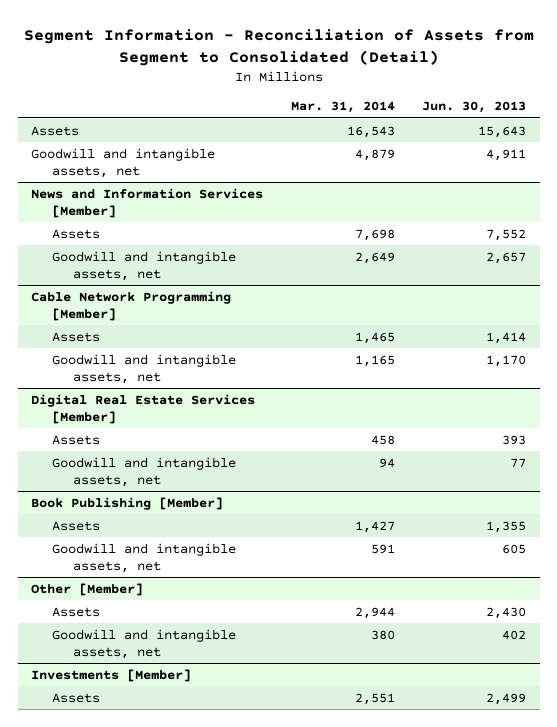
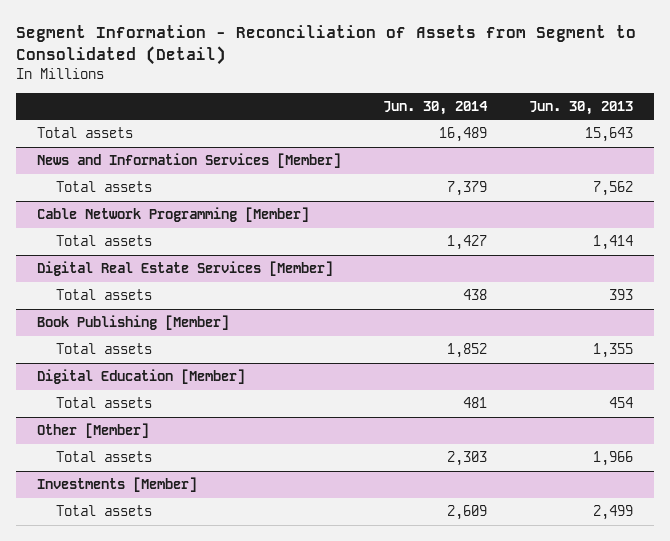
[290,101,395,114] Mar. 31, 2014 -> none
none -> [383,100,489,115] Jun. 30, 2014
[31,147,216,178] Goodwill and intangible assets, net -> none
[31,125,80,136] Assets -> [37,127,134,139] Total assets
[51,250,236,281] Goodwill and intangible assets, net -> none
[51,228,100,239] Assets -> [56,181,153,193] Total assets
[486,228,527,241] 7,552 -> [593,181,634,197] 7,562
[51,353,236,384] Goodwill and intangible assets, net -> none
[51,331,100,342] Assets -> [56,235,153,247] Total assets
[51,456,236,487] Goodwill and intangible assets, net -> none
[51,434,100,445] Assets -> [56,289,153,301] Total assets
[51,542,236,573] Goodwill and intangible assets, net -> none
[51,520,100,531] Assets -> [56,343,153,355] Total assets
none -> [37,369,246,385] Digital Education [Member]
none -> [56,397,153,409] Total assets
[51,628,236,659] Goodwill and intangible assets, net -> none
[51,606,100,617] Assets -> [56,451,153,463] Total assets
[486,606,527,619] 2,430 -> [593,451,634,467] 1,966
[51,692,100,703] Assets -> [56,505,153,517] Total assets

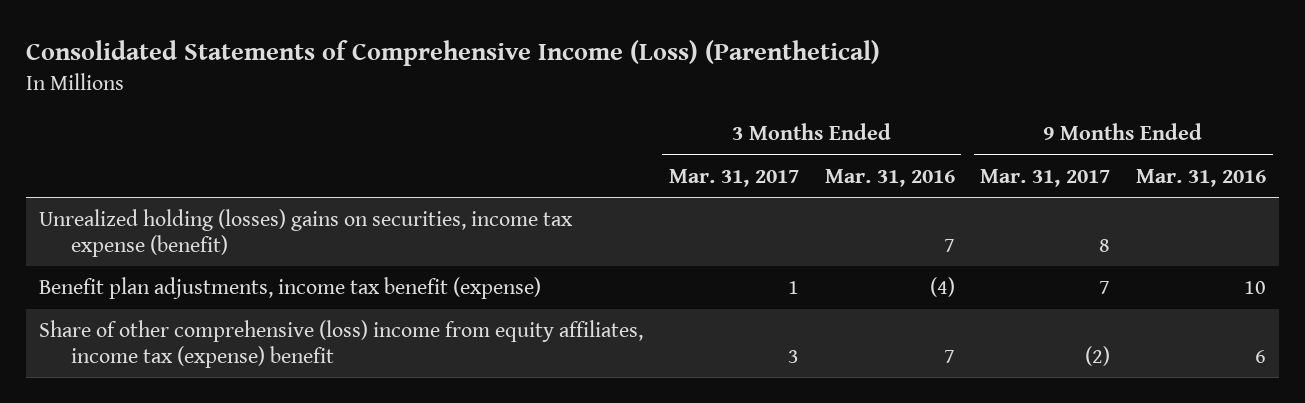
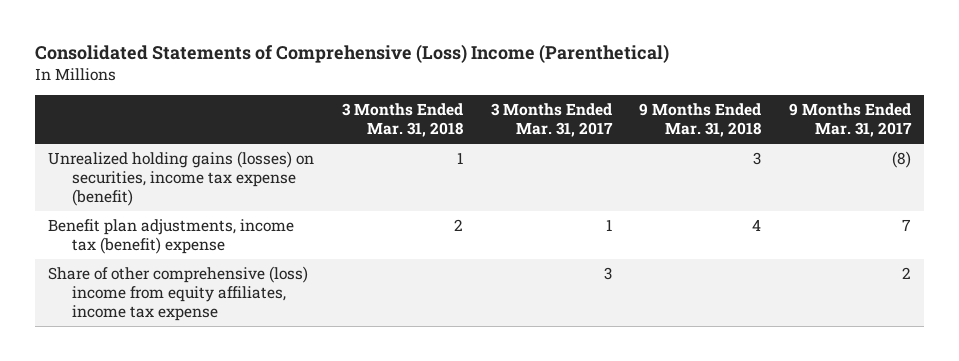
[25,40,880,67] Consolidated Statements of Comprehensive Income (Loss) (Parenthetical) -> [34,43,669,63] Consolidated Statements of Comprehensive (Loss) Income (Parenthetical)
[824,168,955,187] Mar. 31, 2016 -> none
[1136,168,1267,187] Mar. 31, 2016 -> none
none -> [342,103,464,138] 3 Months Ended Mar. 31, 2018
none -> [639,103,762,138] 9 Months Ended Mar. 31, 2018
[38,209,573,257] Unrealized holding (losses) gains on securities, income tax expense (benefit) -> [48,151,315,206] Unrealized holding gains (losses) on securities, income tax expense (benefit)
[1099,238,1111,252] 8 -> [891,151,911,169] (8)
[38,277,541,300] Benefit plan adjustments, income tax benefit (expense) -> [48,219,295,254] Benefit plan adjustments, income tax (benefit) expense
[38,320,643,368] Share of other comprehensive (loss) income from equity affiliates, income tax (expense) benefit -> [48,266,309,321] Share of other comprehensive (loss) income from equity affiliates, income tax expense
[1085,345,1111,366] (2) -> [901,267,911,280] 2

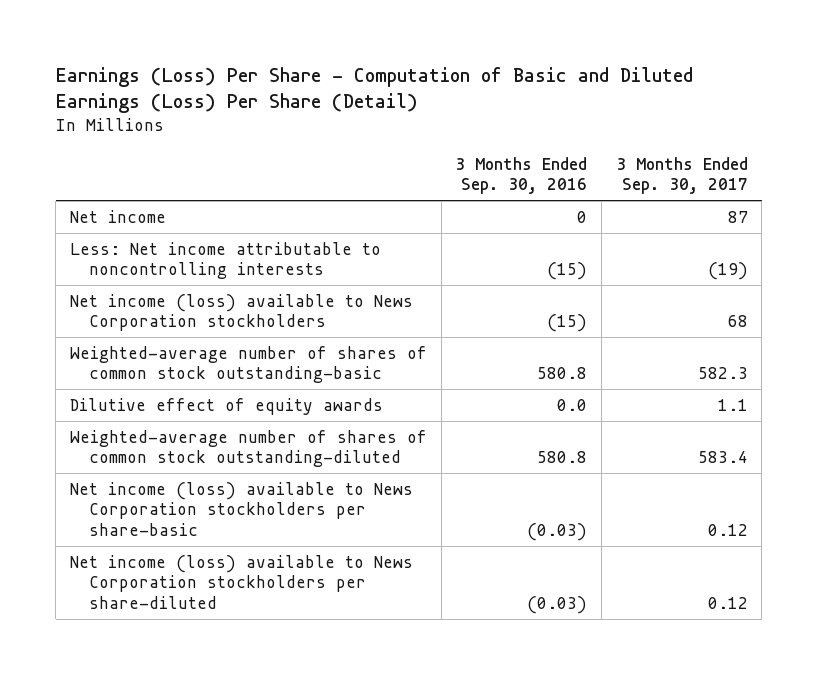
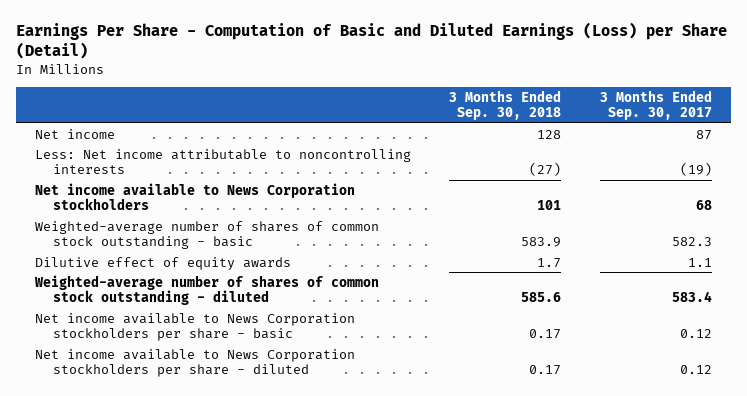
[55,66,693,114] Earnings (Loss) Per Share - Computation of Basic and Diluted Earnings (Loss) Per Share (Detail) -> [16,22,728,60] Earnings Per Share - Computation of Basic and Diluted Earnings (Loss) per Share (Detail)
[455,156,588,195] 3 Months Ended Sep. 30, 2016 -> none
none -> [449,89,562,121] 3 Months Ended Sep. 30, 2018
[69,293,413,332] Net income (loss) available to News Corporation stockholders -> [35,182,356,211] Net income available to News Corporation stockholders
[69,345,427,384] Weighted-average number of shares of common stock outstanding-basic -> [35,220,380,250] Weighted-average number of shares of common stock outstanding - basic
[69,429,427,468] Weighted-average number of shares of common stock outstanding-diluted -> [34,274,380,306] Weighted-average number of shares of common stock outstanding - diluted
[69,481,413,537] Net income (loss) available to News Corporation stockholders per share-basic -> [35,312,356,342] Net income available to News Corporation stockholders per share - basic
[69,554,413,610] Net income (loss) available to News Corporation stockholders per share-diluted -> [35,348,356,378] Net income available to News Corporation stockholders per share - diluted

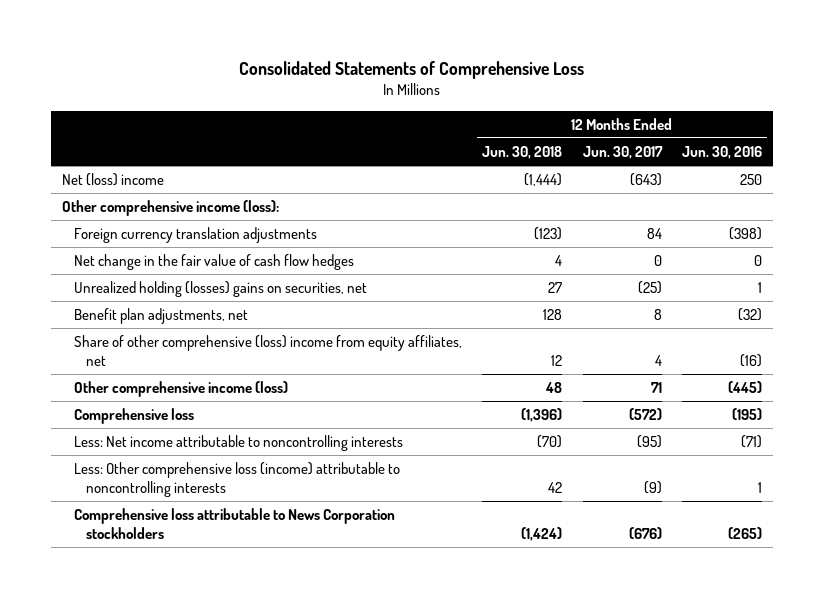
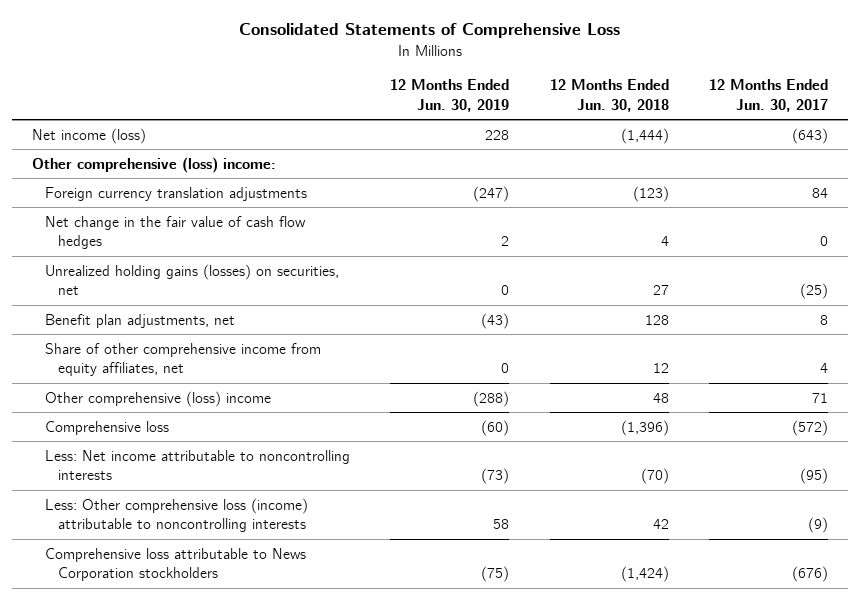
[682,146,763,160] Jun. 30, 2016 -> none
none -> [390,79,510,112] 12 Months Ended Jun. 30, 2019
[61,173,164,187] Net (loss) income -> [32,127,147,144] Net income (loss)
[61,200,279,217] Other comprehensive income (loss): -> [32,156,277,173] Other comprehensive (loss) income:
[73,281,367,298] Unrealized holding (losses) gains on securities, net -> [44,263,339,296] Unrealized holding gains (losses) on securities, net
[73,335,462,366] Share of other comprehensive (loss) income from equity affiliates, net -> [44,342,321,377] Share of other comprehensive income from equity affiliates, net
[73,381,288,398] Other comprehensive income (loss) -> [44,390,271,407] Other comprehensive (loss) income

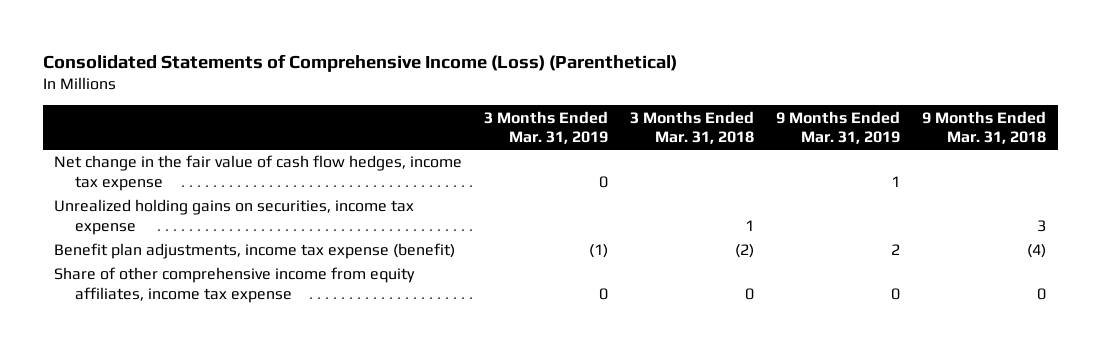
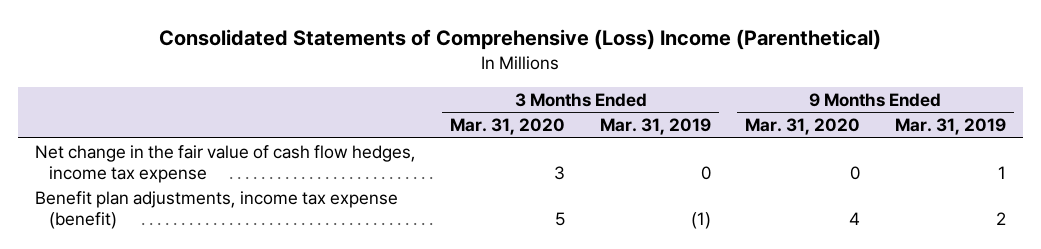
[42,53,677,72] Consolidated Statements of Comprehensive Income (Loss) (Parenthetical) -> [159,29,882,51] Consolidated Statements of Comprehensive (Loss) Income (Parenthetical)
[630,110,755,145] 3 Months Ended Mar. 31, 2018 -> none
[922,110,1047,145] 9 Months Ended Mar. 31, 2018 -> none
none -> [450,118,566,136] Mar. 31, 2020
none -> [745,118,861,136] Mar. 31, 2020
[53,199,414,235] Unrealized holding gains on securities, income tax expense -> none
[53,267,415,303] Share of other comprehensive income from equity affiliates, income tax expense -> none

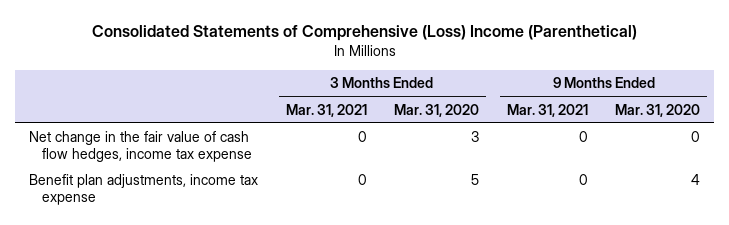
[599,118,711,136] Mar. 31, 2019 -> none
[894,118,1006,136] Mar. 31, 2019 -> none
none -> [285,103,367,117] Mar. 31, 2021
none -> [506,103,588,117] Mar. 31, 2021
[35,190,399,229] Benefit plan adjustments, income tax expense (benefit) -> [29,174,259,205] Benefit plan adjustments, income tax expense

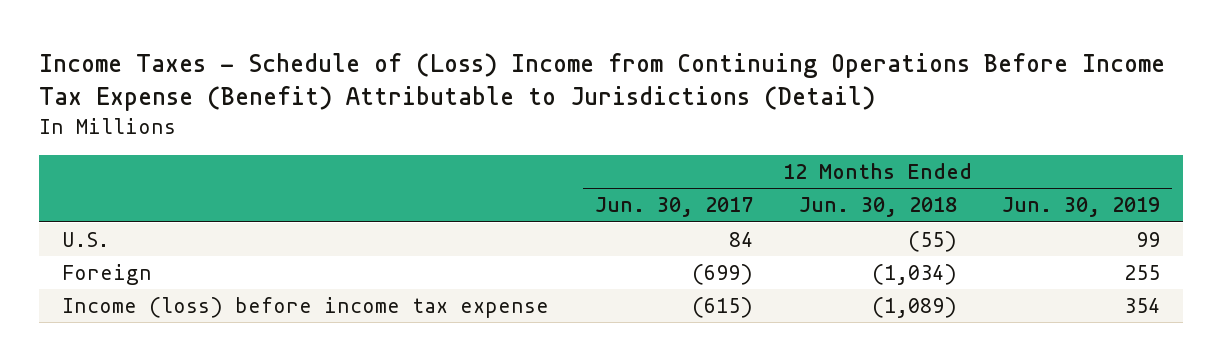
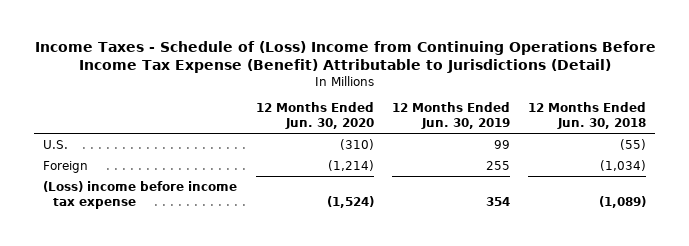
[594,197,753,218] Jun. 30, 2017 -> none
none -> [255,102,374,129] 12 Months Ended Jun. 30, 2020
[61,296,549,318] Income (loss) before income tax expense -> [43,180,238,209] (Loss) income before income tax expense

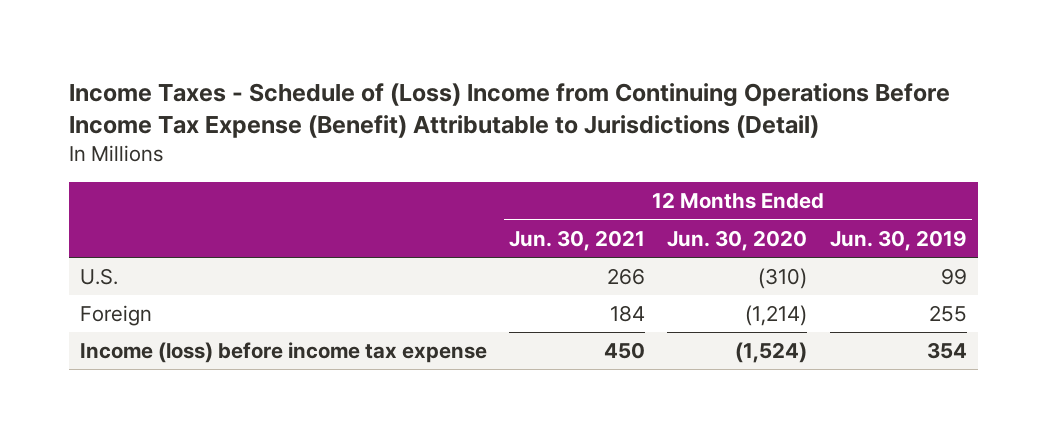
[528,102,647,129] 12 Months Ended Jun. 30, 2018 -> none
none -> [509,229,646,251] Jun. 30, 2021
[43,180,238,209] (Loss) income before income tax expense -> [80,342,488,364] Income (loss) before income tax expense

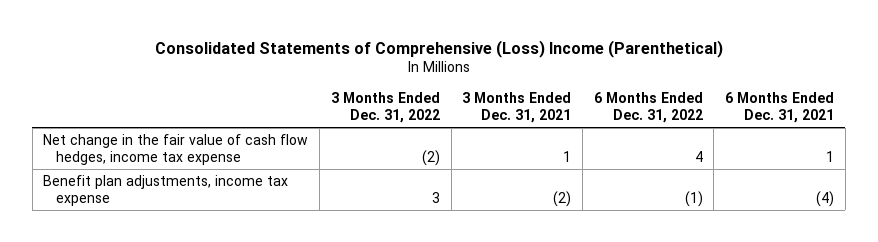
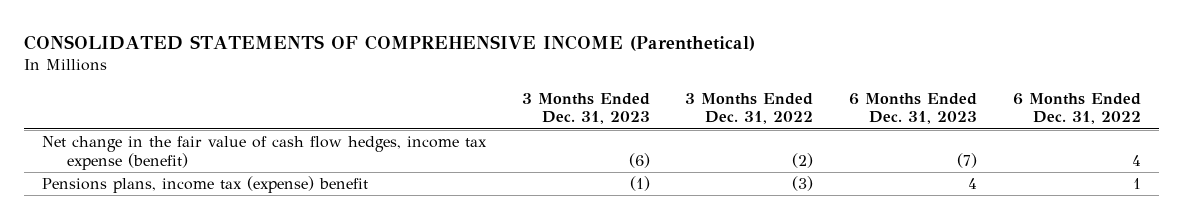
[154,39,723,58] Consolidated Statements of Comprehensive (Loss) Income (Parenthetical) -> [24,34,756,51] CONSOLIDATED STATEMENTS OF COMPREHENSIVE INCOME (Parenthetical)
[462,91,572,124] 3 Months Ended Dec. 31, 2021 -> none
[725,91,835,124] 6 Months Ended Dec. 31, 2021 -> none
none -> [521,92,650,125] 3 Months Ended Dec. 31, 2023
none -> [849,92,978,125] 6 Months Ended Dec. 31, 2023
[43,133,309,166] Net change in the fair value of cash flow hedges, income tax expense -> [42,136,488,170] Net change in the fair value of cash flow hedges, income tax expense (benefit)
[43,174,289,207] Benefit plan adjustments, income tax expense -> [42,176,369,194] Pensions plans, income tax (expense) benefit
[431,192,440,204] 3 -> [792,176,814,192] (3)
[684,191,703,208] (1) -> [1132,178,1141,190] 1

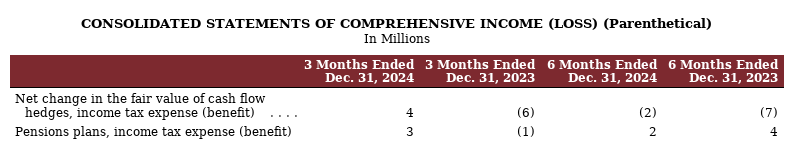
[24,34,756,51] CONSOLIDATED STATEMENTS OF COMPREHENSIVE INCOME (Parenthetical) -> [80,17,712,30] CONSOLIDATED STATEMENTS OF COMPREHENSIVE INCOME (LOSS) (Parenthetical)
[685,92,814,125] 3 Months Ended Dec. 31, 2022 -> none
[1012,92,1141,125] 6 Months Ended Dec. 31, 2022 -> none
none -> [303,58,415,85] 3 Months Ended Dec. 31, 2024
none -> [546,58,658,85] 6 Months Ended Dec. 31, 2024
[42,176,369,194] Pensions plans, income tax (expense) benefit -> [15,126,293,140] Pensions plans, income tax expense (benefit)

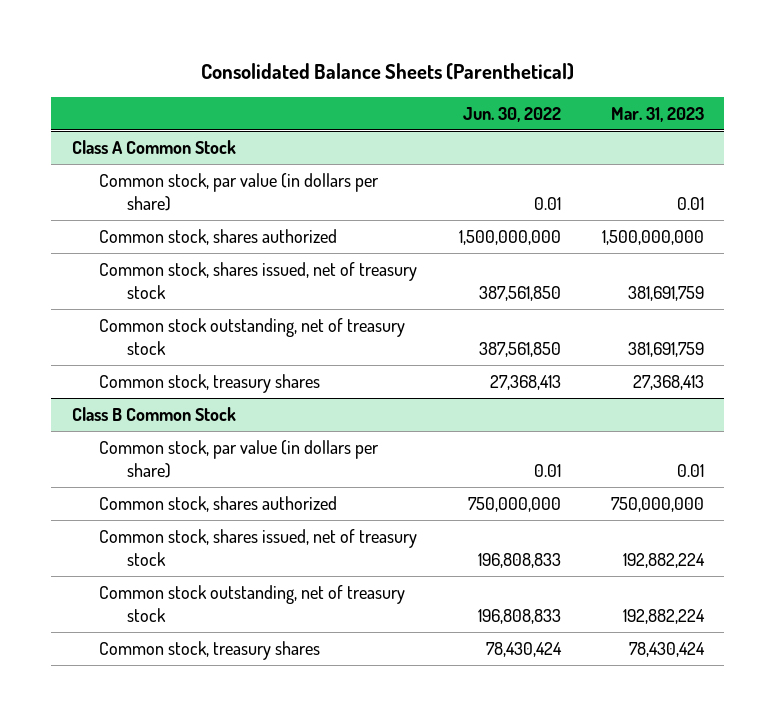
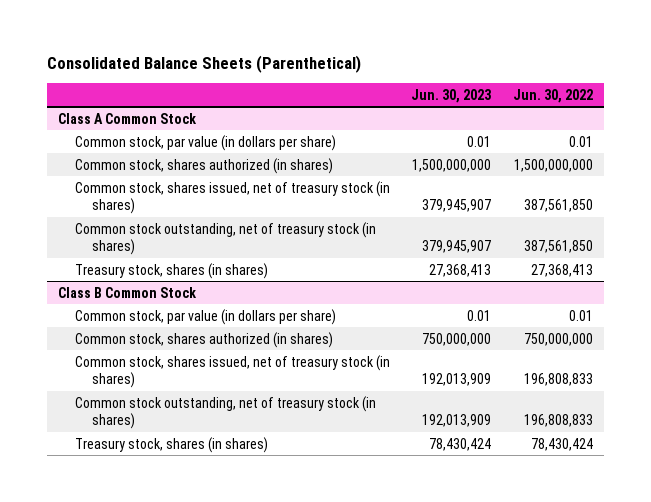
[610,106,704,122] Mar. 31, 2023 -> none
none -> [411,88,492,103] Jun. 30, 2023
[99,229,338,246] Common stock, shares authorized -> [74,157,333,174] Common stock, shares authorized (in shares)
[99,262,418,299] Common stock, shares issued, net of treasury stock -> [74,180,390,215] Common stock, shares issued, net of treasury stock (in shares)
[99,318,406,355] Common stock outstanding, net of treasury stock -> [74,221,376,256] Common stock outstanding, net of treasury stock (in shares)
[99,374,321,394] Common stock, treasury shares -> [74,262,268,279] Treasury stock, shares (in shares)
[99,496,338,513] Common stock, shares authorized -> [74,331,333,348] Common stock, shares authorized (in shares)
[99,529,418,566] Common stock, shares issued, net of treasury stock -> [74,354,390,389] Common stock, shares issued, net of treasury stock (in shares)
[99,585,406,622] Common stock outstanding, net of treasury stock -> [74,395,376,430] Common stock outstanding, net of treasury stock (in shares)
[99,641,321,661] Common stock, treasury shares -> [74,436,268,453] Treasury stock, shares (in shares)

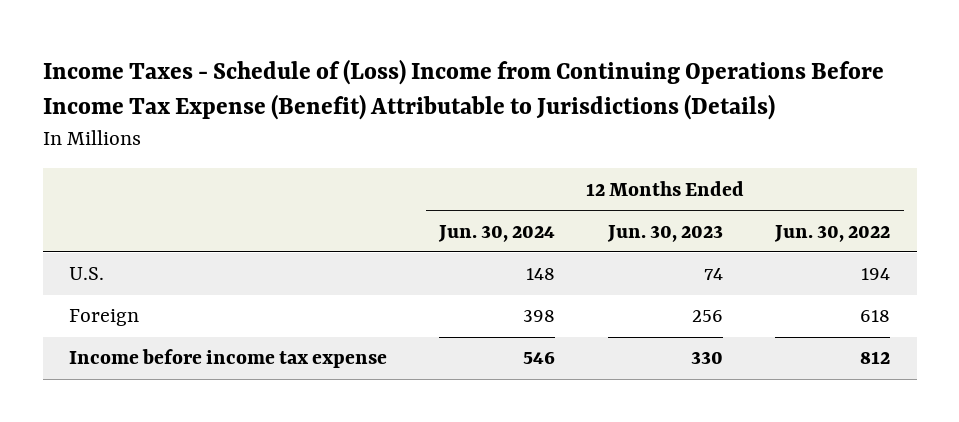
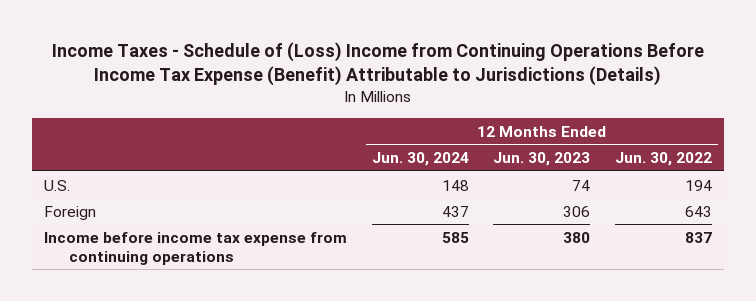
[523,310,556,323] 398 -> [441,205,469,217] 437
[691,310,723,323] 256 -> [563,205,591,217] 306
[860,310,891,323] 618 -> [684,205,712,217] 643
[69,349,388,369] Income before income tax expense -> [44,231,348,265] Income before income tax expense from continuing operations
[523,351,556,365] 546 -> [441,231,469,243] 585
[690,351,723,365] 330 -> [563,231,591,243] 380
[860,351,891,365] 812 -> [684,231,712,243] 837

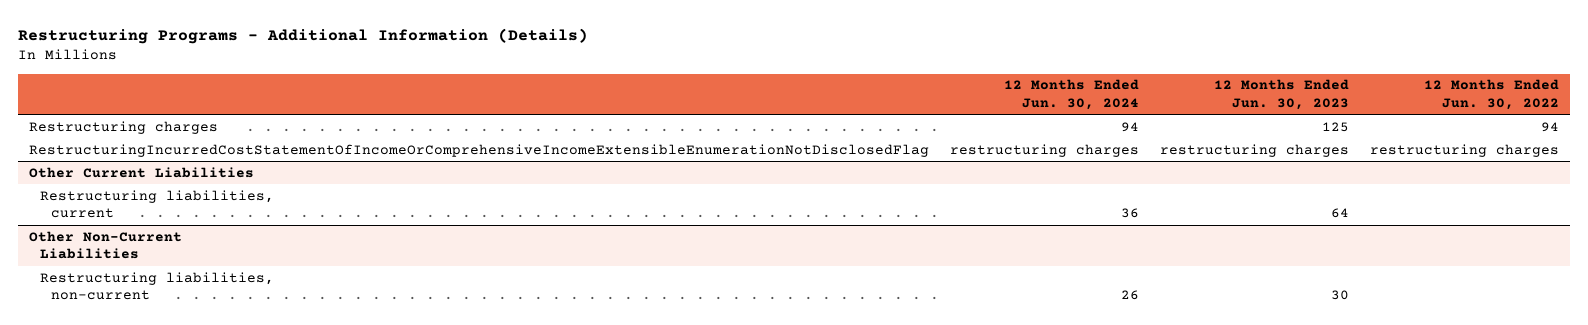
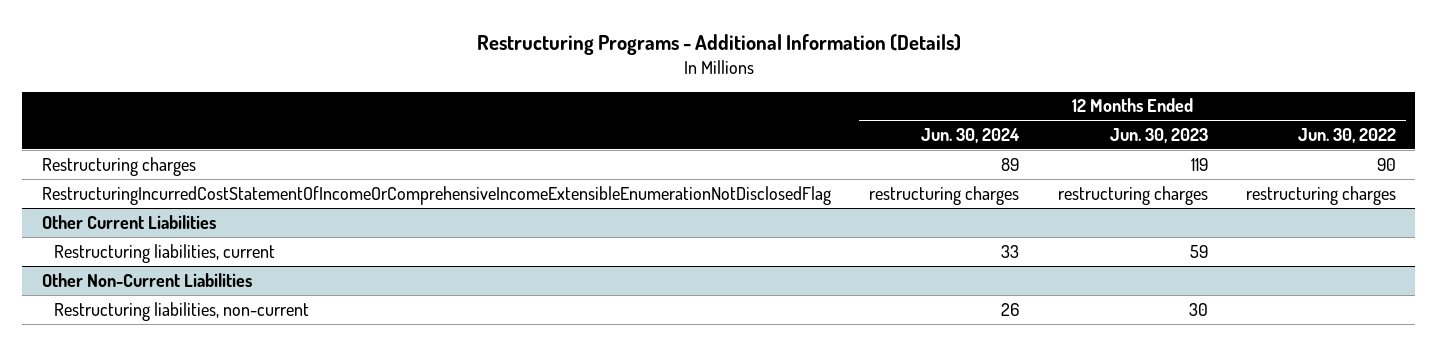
[1120,121,1139,132] 94 -> [1001,157,1020,171] 89
[1322,121,1350,132] 125 -> [1190,157,1208,171] 119
[1541,121,1560,132] 94 -> [1376,157,1396,171] 90
[1120,208,1139,219] 36 -> [1001,244,1020,258] 33
[1331,208,1350,219] 64 -> [1189,244,1208,258] 59

